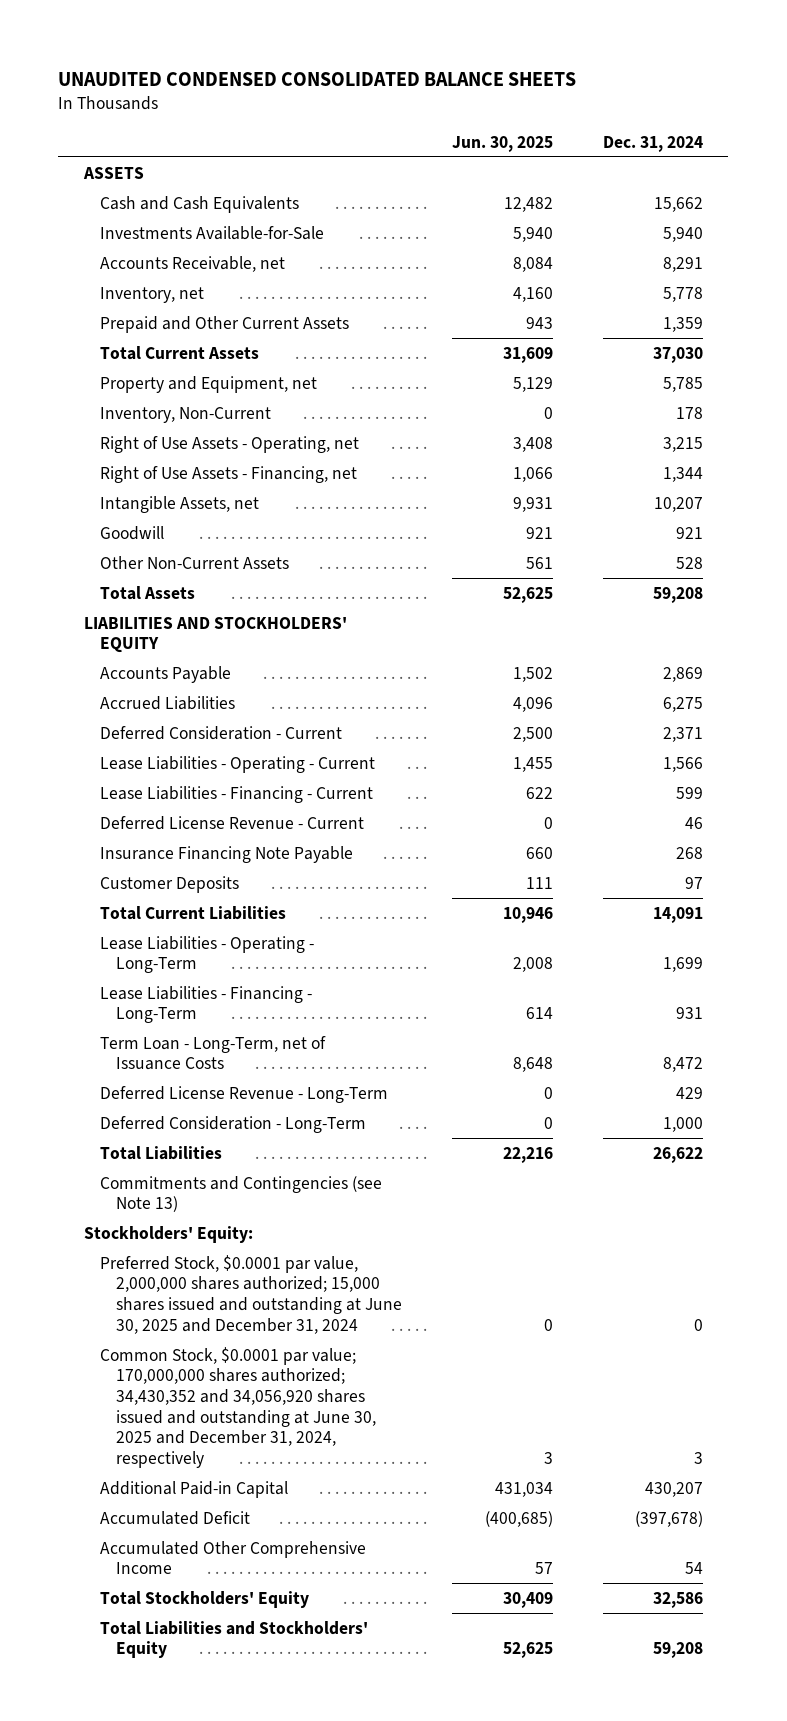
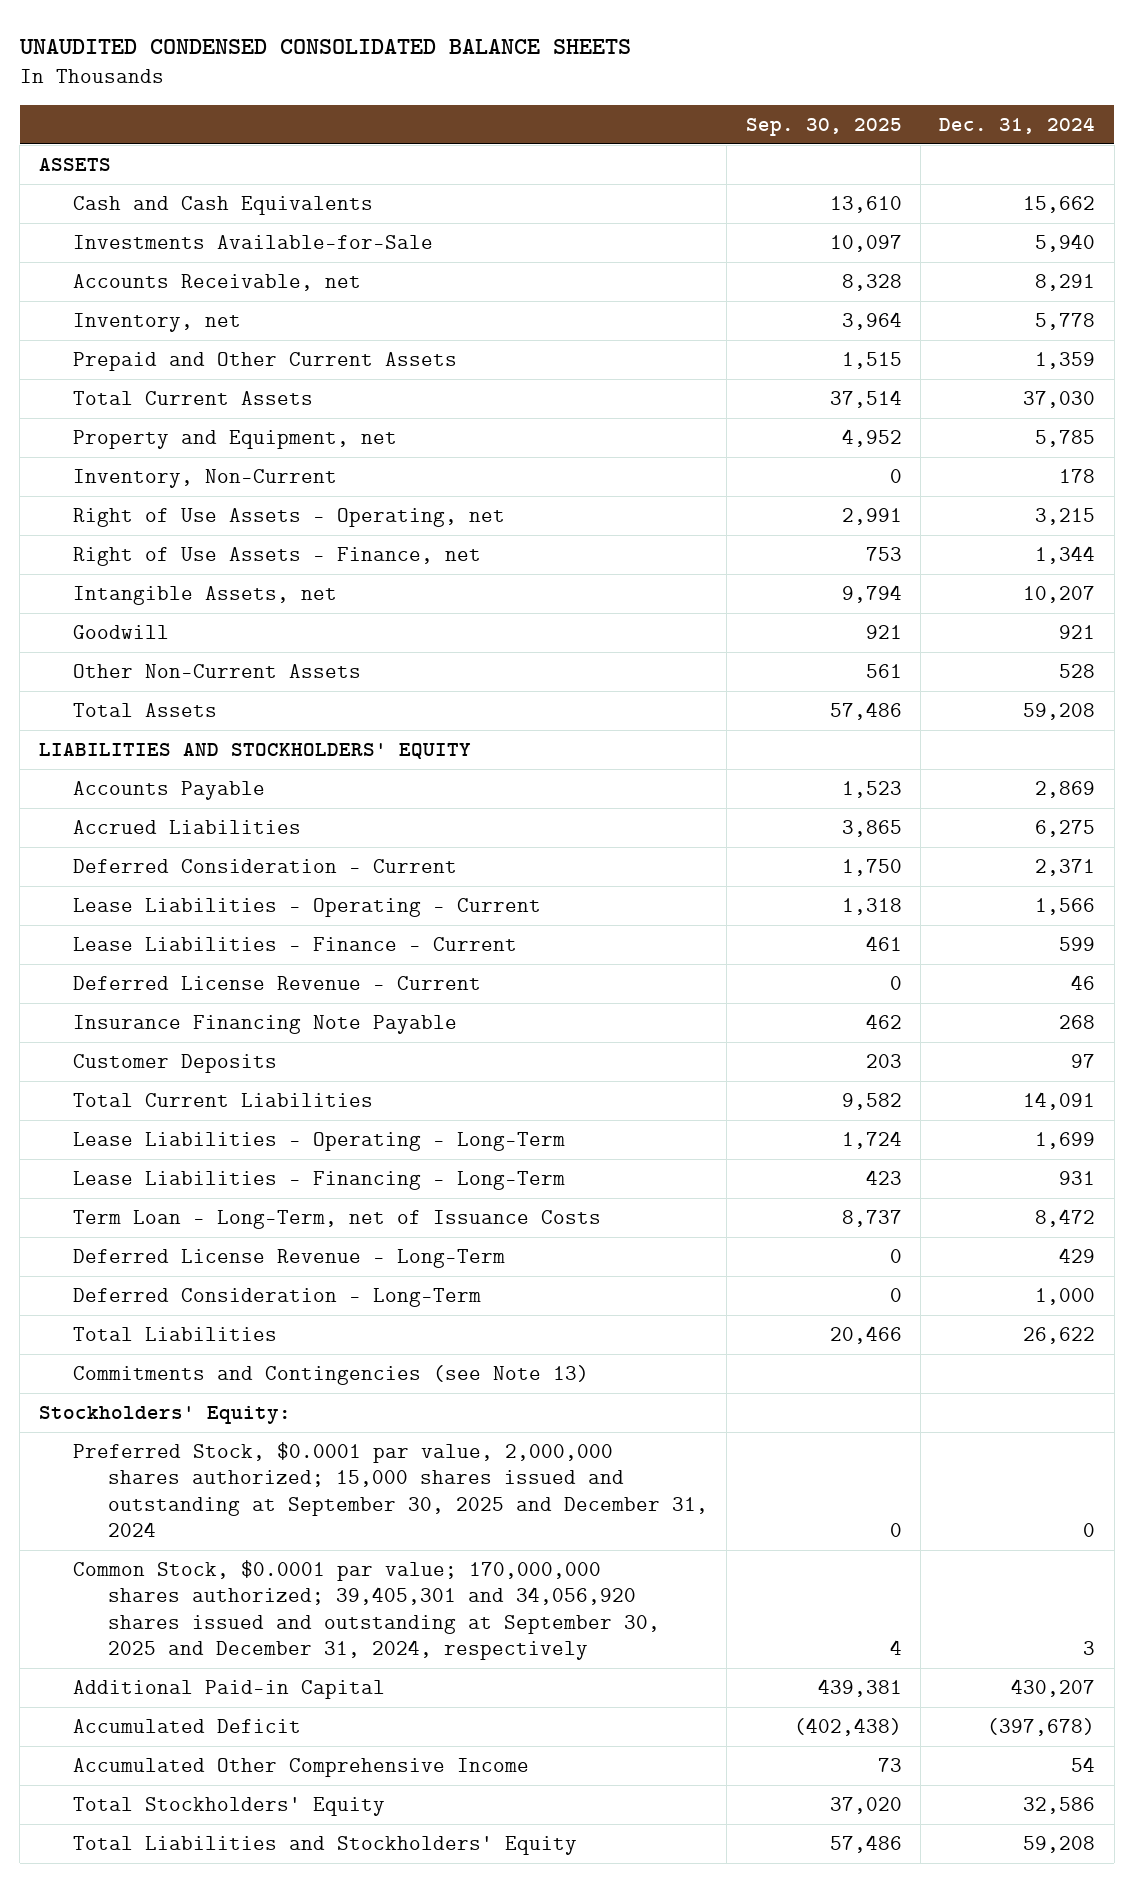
[452,135,554,152] Jun. 30, 2025 -> none
none -> [745,117,902,136] Sep. 30, 2025
[99,465,357,483] Right of Use Assets - Financing, net -> [73,547,482,567] Right of Use Assets - Finance, net
[99,785,373,803] Lease Liabilities - Financing - Current -> [73,937,518,952] Lease Liabilities - Finance - Current
[99,1254,402,1334] Preferred Stock, $0.0001 par value, 2,000,000 shares authorized; 15,000 shares issued and outstanding at June 30, 2025 and December 31, 2024 -> [73,1442,708,1538] Preferred Stock, $0.0001 par value, 2,000,000 shares authorized; 15,000 shares issued and outstanding at September 30, 2025 and December 31, 2024
[99,1346,376,1468] Common Stock, $0.0001 par value; 170,000,000 shares authorized; 34,430,352 and 34,056,920 shares issued and outstanding at June 30, 2025 and December 31, 2024, respectively -> [73,1560,660,1661] Common Stock, $0.0001 par value; 170,000,000 shares authorized; 39,405,301 and 34,056,920 shares issued and outstanding at September 30, 2025 and December 31, 2024, respectively

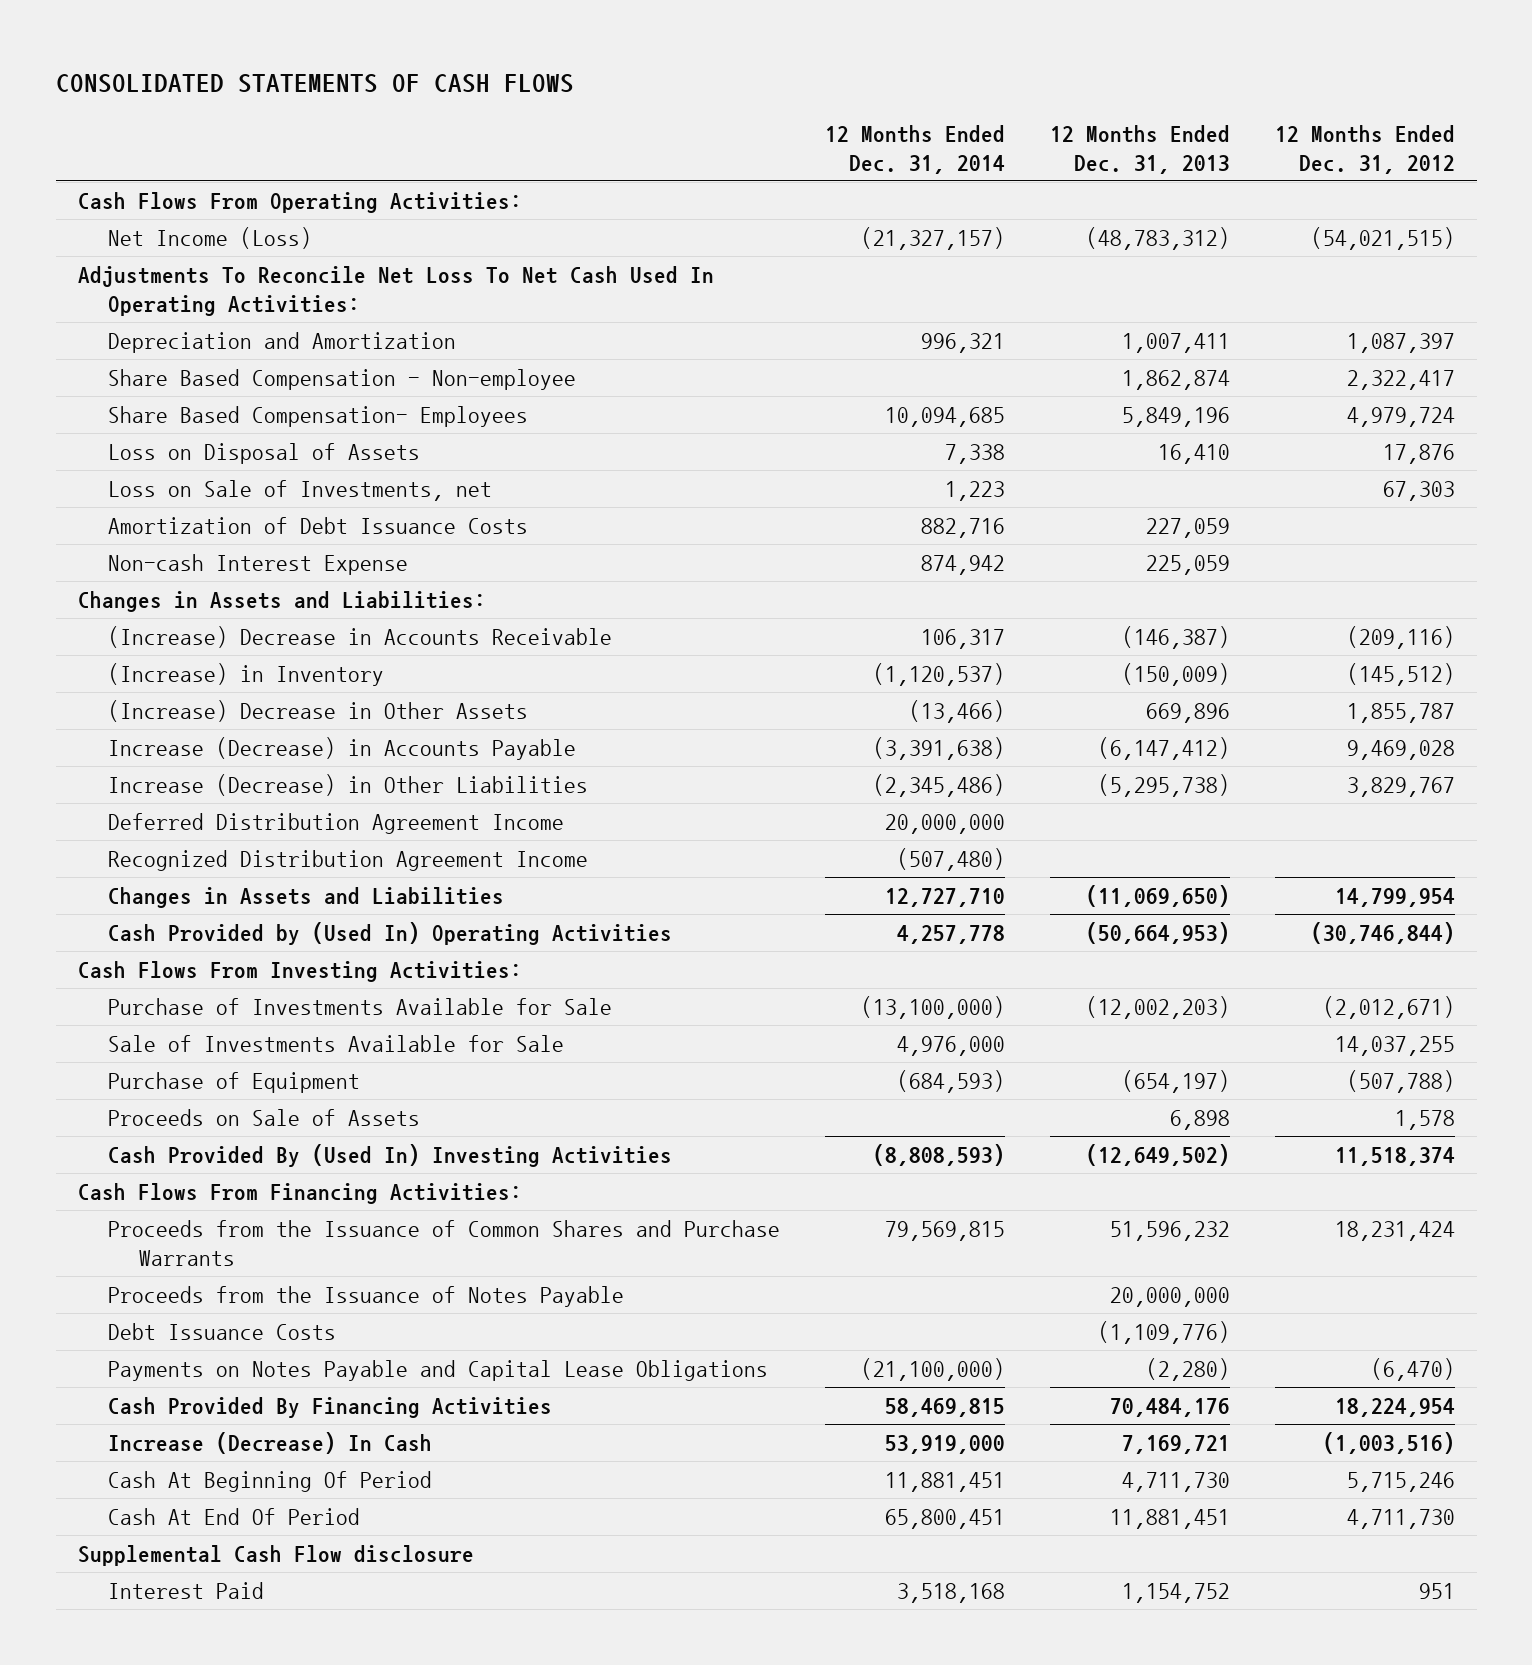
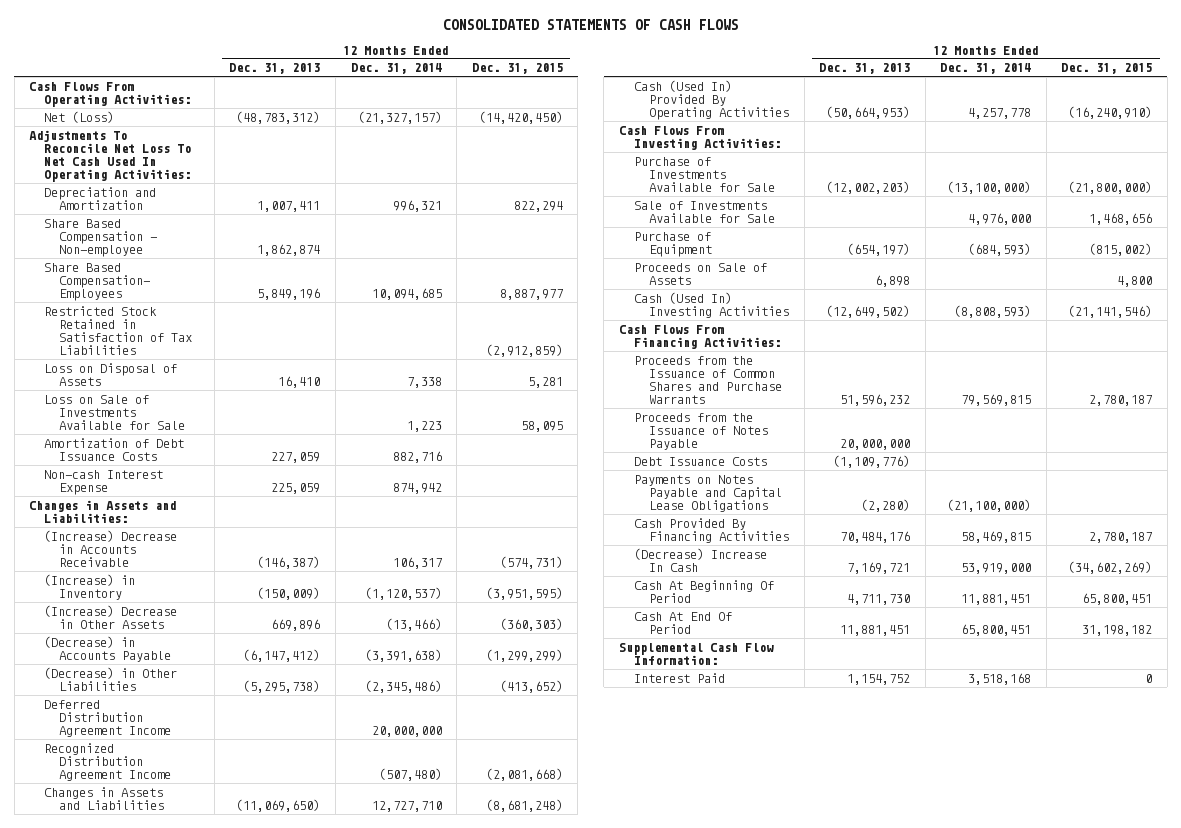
[1274,124,1455,174] 12 Months Ended Dec. 31, 2012 -> none
none -> [471,63,563,75] Dec. 31, 2015
[108,226,313,249] Net Income (Loss) -> [44,110,115,123] Net (Loss)
none -> [44,305,193,355] Restricted Stock Retained in Satisfaction of Tax Liabilities
[108,479,493,501] Loss on Sale of Investments, net -> [44,394,186,430] Loss on Sale of Investments Available for Sale
[108,736,577,760] Increase (Decrease) in Accounts Payable -> [44,635,172,662] (Decrease) in Accounts Payable
[108,773,589,796] Increase (Decrease) in Other Liabilities -> [44,666,178,691] (Decrease) in Other Liabilities
[108,921,673,945] Cash Provided by (Used In) Operating Activities -> [634,79,790,120] Cash (Used In) Provided By Operating Activities
[108,1143,673,1167] Cash Provided By (Used In) Investing Activities -> [634,291,790,318] Cash (Used In) Investing Activities
[108,1431,433,1454] Increase (Decrease) In Cash -> [634,547,768,572] (Decrease) Increase In Cash
[77,1544,474,1566] Supplemental Cash Flow disclosure -> [618,642,774,665] Supplemental Cash Flow Information:

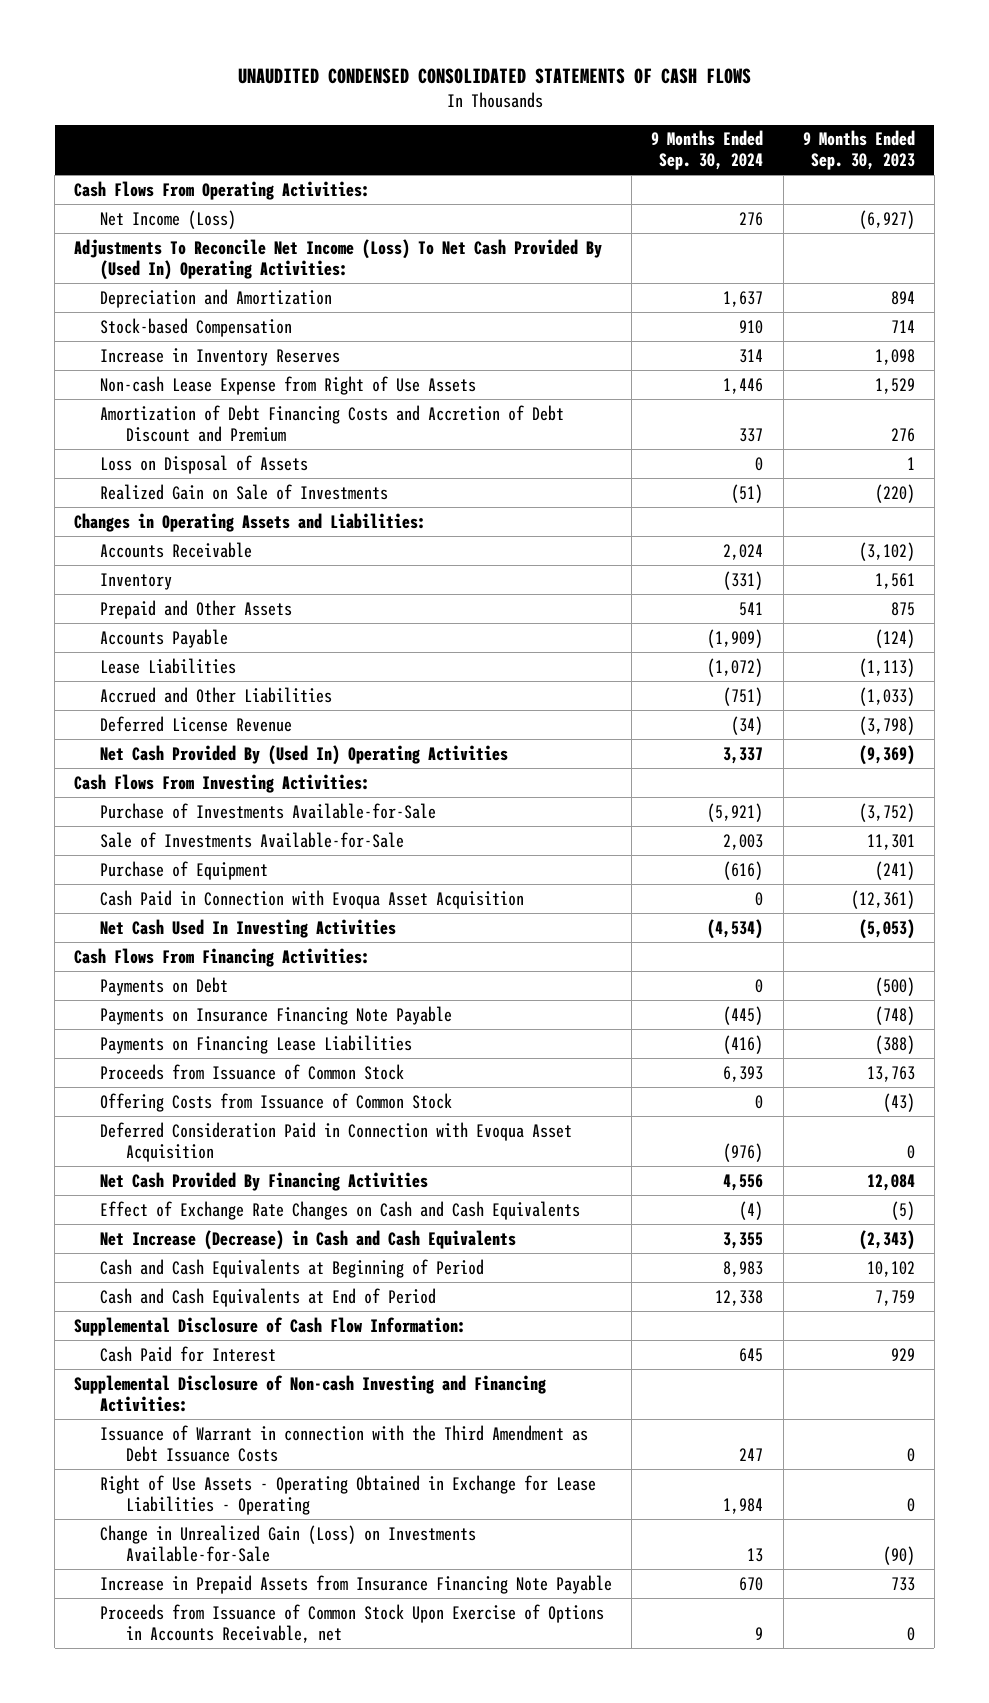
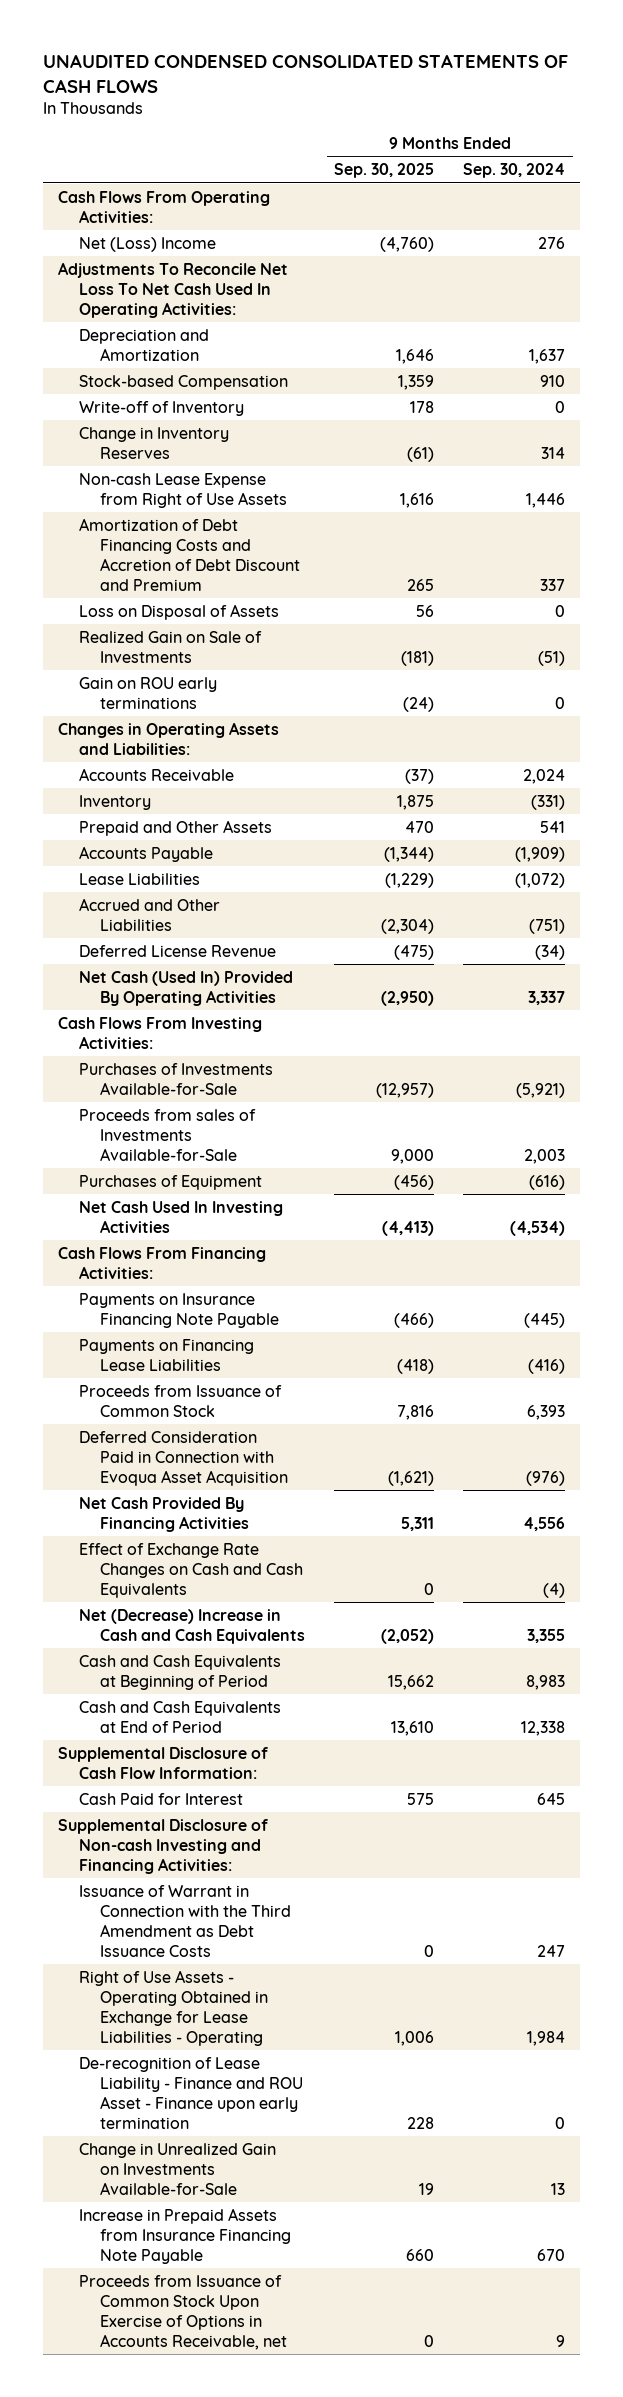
[802,130,915,171] 9 Months Ended Sep. 30, 2023 -> none
none -> [334,163,435,179] Sep. 30, 2025
[100,209,237,229] Net Income (Loss) -> [78,236,216,252] Net (Loss) Income
[74,238,603,280] Adjustments To Reconcile Net Income (Loss) To Net Cash Provided By (Used In) Operating Activities: -> [57,261,288,318] Adjustments To Reconcile Net Loss To Net Cash Used In Operating Activities:
none -> [78,400,244,416] Write-off of Inventory
[100,347,341,366] Increase in Inventory Reserves -> [78,426,229,459] Change in Inventory Reserves
none -> [78,676,217,709] Gain on ROU early terminations
[100,744,509,765] Net Cash Provided By (Used In) Operating Activities -> [78,970,293,1006] Net Cash (Used In) Provided By Operating Activities
[100,889,525,909] Cash Paid in Connection with Evoqua Asset Acquisition -> none
[100,802,437,819] Purchase of Investments Available-for-Sale -> [78,1062,273,1095] Purchases of Investments Available-for-Sale
[100,831,405,848] Sale of Investments Available-for-Sale -> [78,1108,256,1161] Proceeds from sales of Investments Available-for-Sale
[100,860,269,880] Purchase of Equipment -> [78,1174,262,1190] Purchases of Equipment
[100,976,229,996] Payments on Debt -> none
[100,1092,453,1112] Offering Costs from Issuance of Common Stock -> none
[100,1229,517,1250] Net Increase (Decrease) in Cash and Cash Equivalents -> [78,1608,306,1644] Net (Decrease) Increase in Cash and Cash Equivalents
[100,1424,589,1462] Issuance of Warrant in connection with the Third Amendment as Debt Issuance Costs -> [78,1884,292,1957] Issuance of Warrant in Connection with the Third Amendment as Debt Issuance Costs
none -> [78,2056,304,2129] De-recognition of Lease Liability - Finance and ROU Asset - Finance upon early termination
[100,1524,477,1562] Change in Unrealized Gain (Loss) on Investments Available-for-Sale -> [78,2142,276,2195] Change in Unrealized Gain on Investments Available-for-Sale

